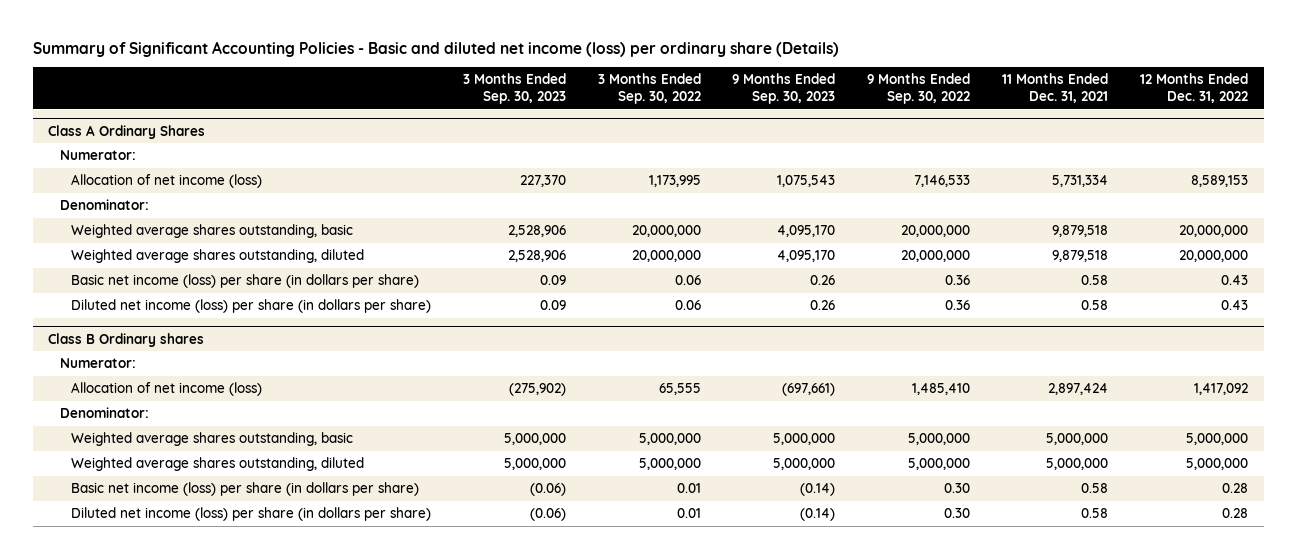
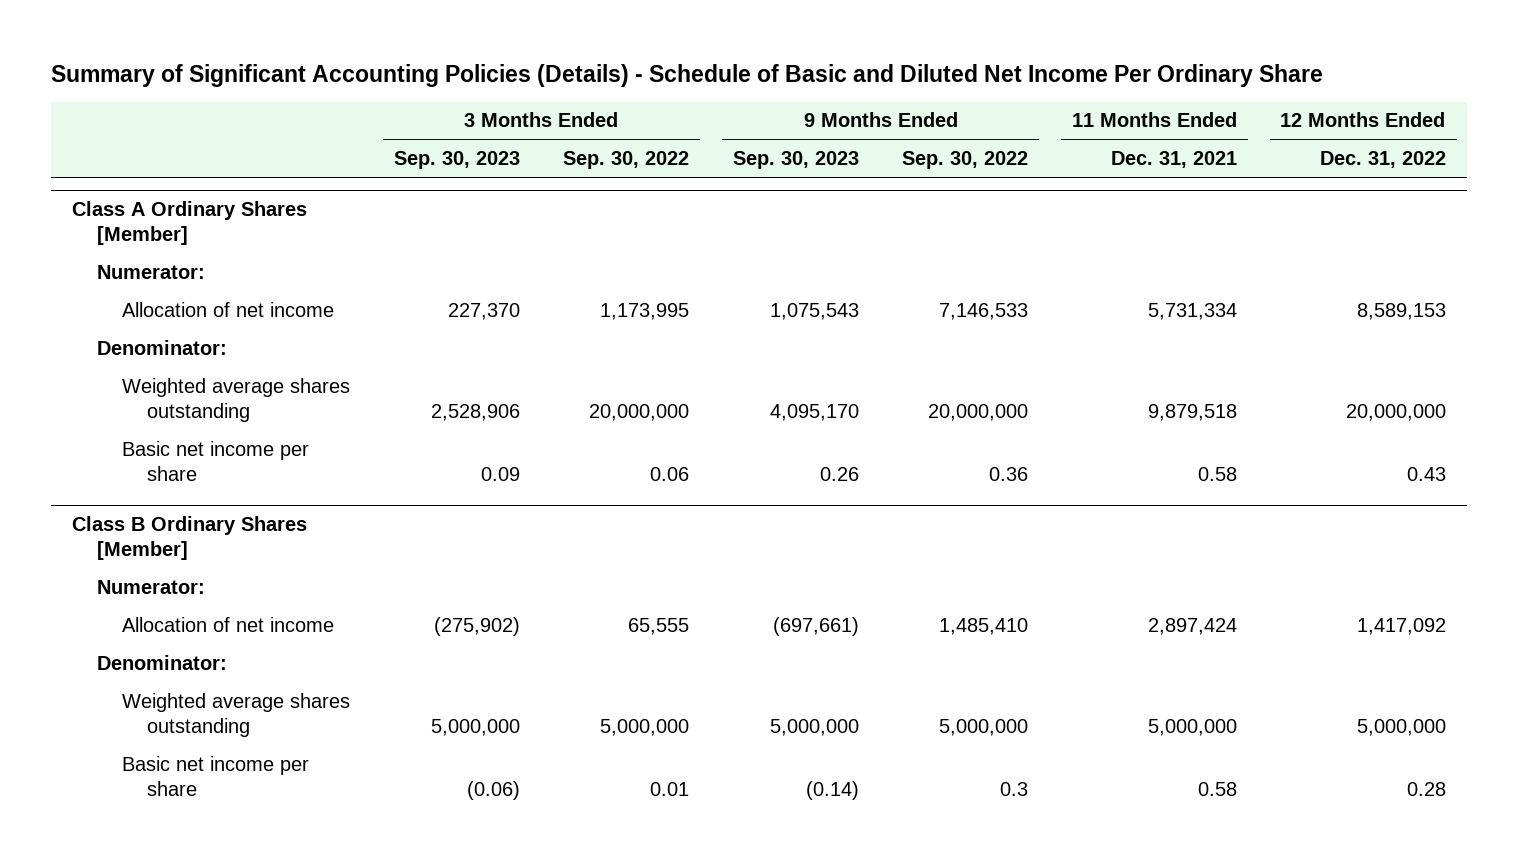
[32,40,839,57] Summary of Significant Accounting Policies - Basic and diluted net income (loss) per ordinary share (Details) -> [50,63,1323,87] Summary of Significant Accounting Policies (Details) - Schedule of Basic and Diluted Net Income Per Ordinary Share
[48,124,206,139] Class A Ordinary Shares -> [72,201,308,246] Class A Ordinary Shares [Member]
[70,174,262,189] Allocation of net income (loss) -> [122,301,335,317] Allocation of net income
[70,224,353,239] Weighted average shares outstanding, basic -> none
[70,299,431,314] Diluted net income (loss) per share (in dollars per share) -> none
[70,249,364,264] Weighted average shares outstanding, diluted -> [122,377,351,422] Weighted average shares outstanding
[70,274,419,289] Basic net income (loss) per share (in dollars per share) -> [122,440,310,481] Basic net income per share
[48,332,205,347] Class B Ordinary shares -> [72,516,308,561] Class B Ordinary Shares [Member]
[70,382,262,397] Allocation of net income (loss) -> [122,616,335,632] Allocation of net income
[70,432,353,447] Weighted average shares outstanding, basic -> none
[70,507,431,522] Diluted net income (loss) per share (in dollars per share) -> none
[70,457,364,472] Weighted average shares outstanding, diluted -> [122,692,351,737] Weighted average shares outstanding
[70,482,419,497] Basic net income (loss) per share (in dollars per share) -> [122,755,310,796] Basic net income per share
[944,483,971,494] 0.30 -> [1000,781,1029,796] 0.3

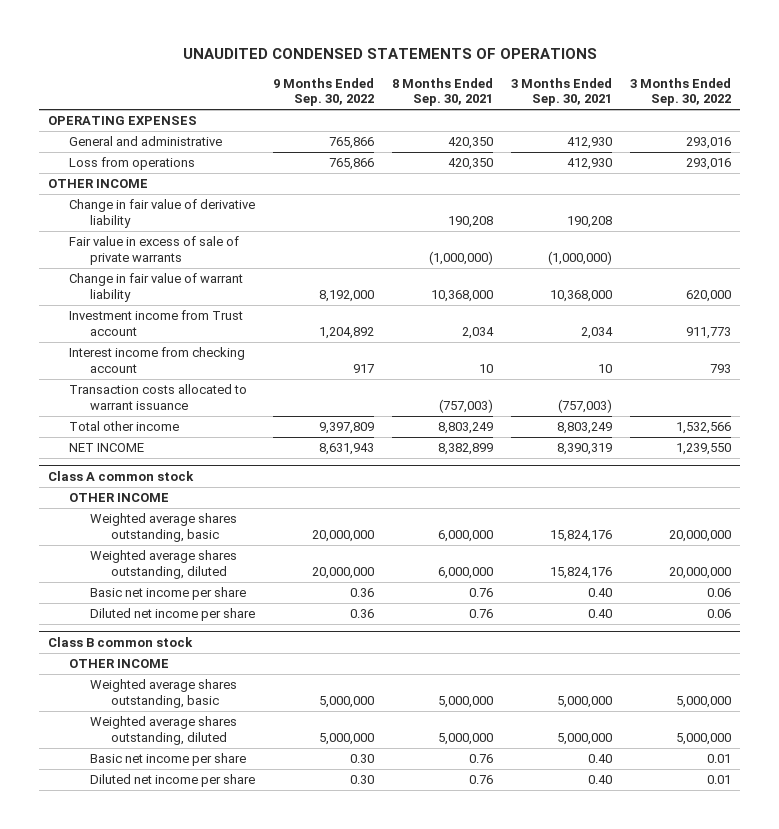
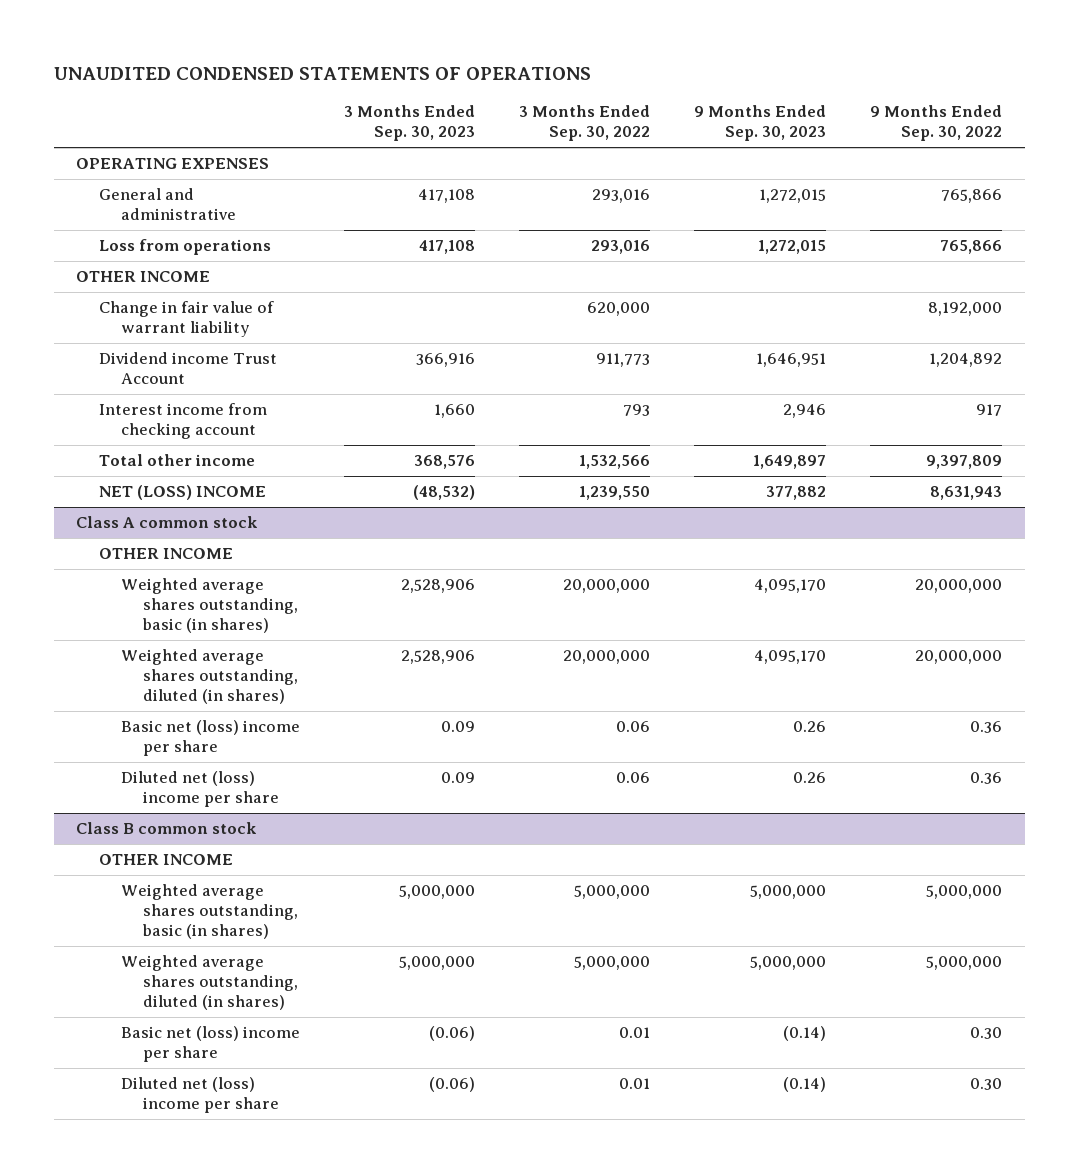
[392,77,494,107] 8 Months Ended Sep. 30, 2021 -> none
[511,77,613,107] 3 Months Ended Sep. 30, 2021 -> none
none -> [343,105,475,142] 3 Months Ended Sep. 30, 2023
none -> [694,105,827,142] 9 Months Ended Sep. 30, 2023
[68,199,255,228] Change in fair value of derivative liability -> none
[68,236,239,265] Fair value in excess of sale of private warrants -> none
[68,310,243,336] Investment income from Trust account -> [98,352,277,385] Dividend income Trust Account
[68,384,247,410] Transaction costs allocated to warrant issuance -> none
[68,443,144,453] NET INCOME -> [98,485,266,501] NET (LOSS) INCOME
[89,513,237,542] Weighted average shares outstanding, basic -> [120,578,299,634] Weighted average shares outstanding, basic (in shares)
[89,550,237,579] Weighted average shares outstanding, diluted -> [120,649,299,705] Weighted average shares outstanding, diluted (in shares)
[89,587,246,601] Basic net income per share -> [120,720,300,757] Basic net (loss) income per share
[89,608,255,622] Diluted net income per share -> [120,771,280,808] Diluted net (loss) income per share
[89,679,237,708] Weighted average shares outstanding, basic -> [120,884,299,940] Weighted average shares outstanding, basic (in shares)
[89,716,237,745] Weighted average shares outstanding, diluted -> [120,955,299,1011] Weighted average shares outstanding, diluted (in shares)
[89,753,246,767] Basic net income per share -> [120,1026,300,1063] Basic net (loss) income per share
[89,774,255,788] Diluted net income per share -> [120,1077,280,1114] Diluted net (loss) income per share

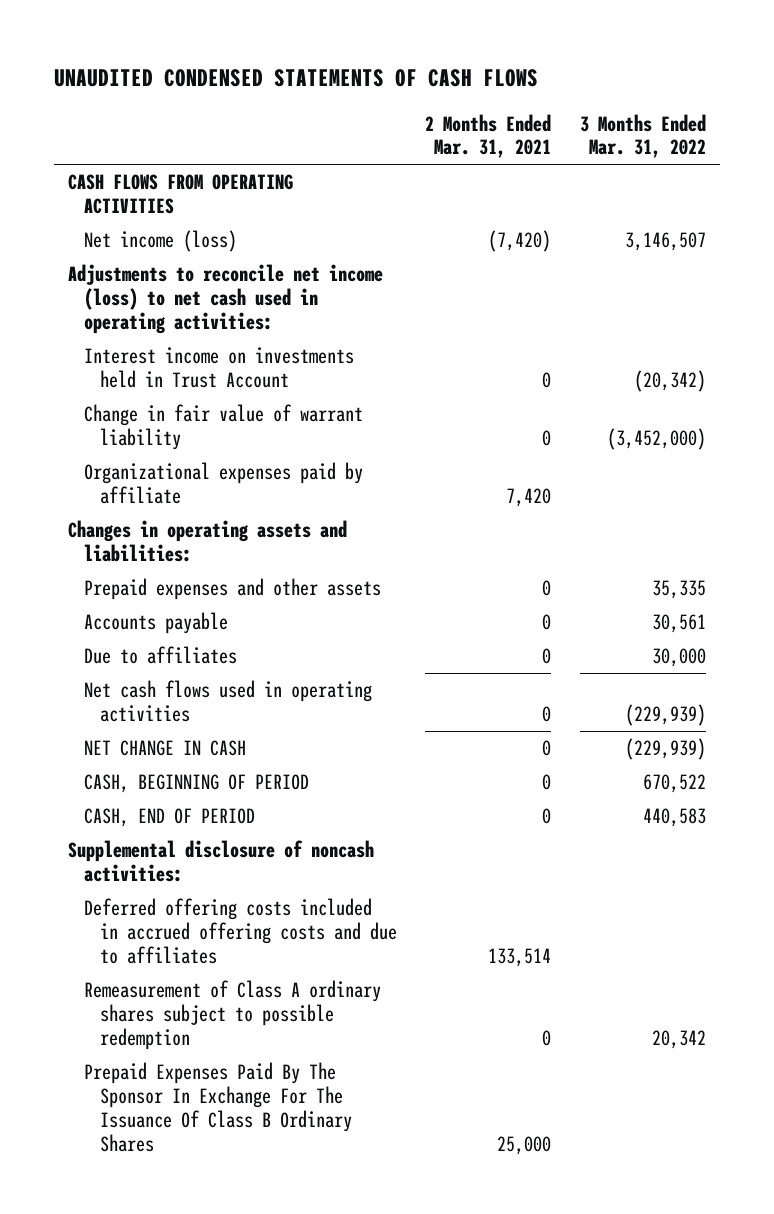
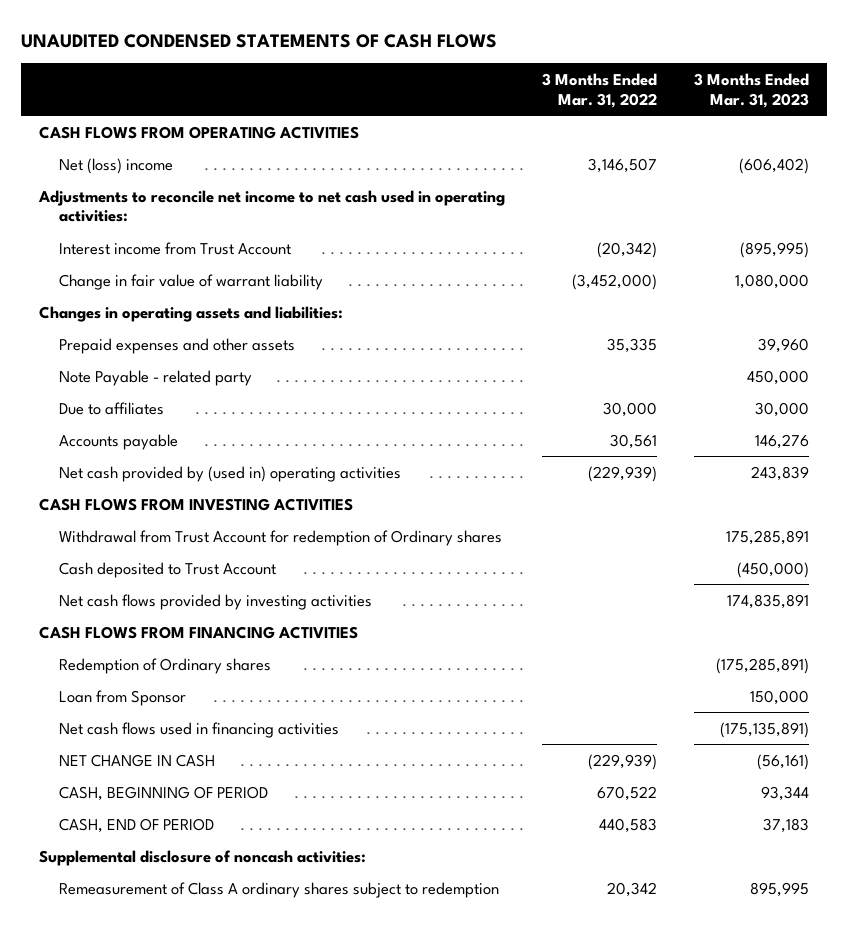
[425,113,552,159] 2 Months Ended Mar. 31, 2021 -> none
none -> [693,73,809,108] 3 Months Ended Mar. 31, 2023
[83,230,237,253] Net income (loss) -> [59,157,174,174] Net (loss) income
[67,264,383,334] Adjustments to reconcile net income (loss) to net cash used in operating activities: -> [38,189,506,223] Adjustments to reconcile net income to net cash used in operating activities:
[83,347,354,389] Interest income on investments held in Trust Account -> [59,241,292,255] Interest income from Trust Account
[83,462,363,505] Organizational expenses paid by affiliate -> none
none -> [59,369,253,386] Note Payable - related party
[83,612,228,635] Accounts payable -> [59,433,179,450] Accounts payable
[83,680,372,723] Net cash flows used in operating activities -> [59,465,402,482] Net cash provided by (used in) operating activities
none -> [39,497,354,511] CASH FLOWS FROM INVESTING ACTIVITIES
none -> [59,529,503,546] Withdrawal from Trust Account for redemption of Ordinary shares
none -> [59,561,277,578] Cash deposited to Trust Account
none -> [59,593,373,610] Net cash flows provided by investing activities
none -> [39,625,359,639] CASH FLOWS FROM FINANCING ACTIVITIES
none -> [59,657,272,674] Redemption of Ordinary shares
none -> [59,689,187,706] Loan from Sponsor
none -> [59,721,340,738] Net cash flows used in financing activities
[83,898,397,964] Deferred offering costs included in accrued offering costs and due to affiliates -> none
[83,1062,352,1152] Prepaid Expenses Paid By The Sponsor In Exchange For The Issuance Of Class B Ordinary Shares -> none
[83,980,381,1050] Remeasurement of Class A ordinary shares subject to possible redemption -> [59,881,500,898] Remeasurement of Class A ordinary shares subject to redemption

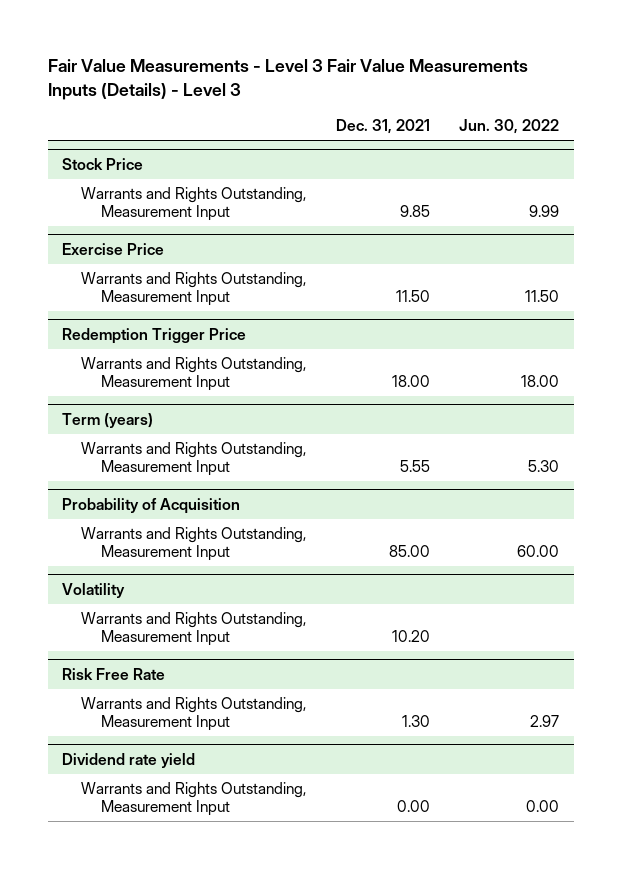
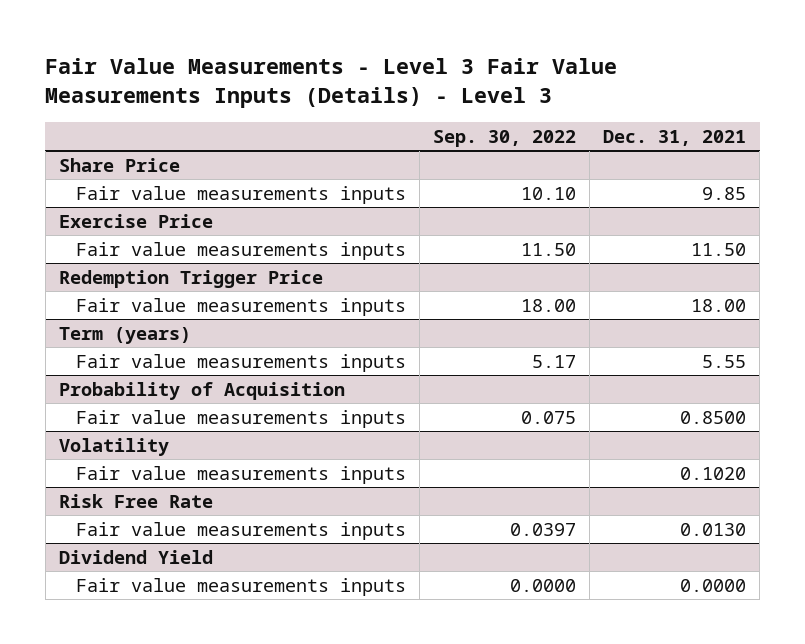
[459,119,560,135] Jun. 30, 2022 -> none
none -> [432,129,576,147] Sep. 30, 2022
[62,158,144,171] Stock Price -> [58,157,180,172] Share Price
[81,187,307,222] Warrants and Rights Outstanding, Measurement Input -> [75,185,406,204] Fair value measurements inputs
[81,272,307,307] Warrants and Rights Outstanding, Measurement Input -> [75,241,406,260] Fair value measurements inputs
[81,357,307,392] Warrants and Rights Outstanding, Measurement Input -> [75,297,406,316] Fair value measurements inputs
[81,442,307,477] Warrants and Rights Outstanding, Measurement Input -> [75,353,406,372] Fair value measurements inputs
[81,527,307,562] Warrants and Rights Outstanding, Measurement Input -> [75,409,406,428] Fair value measurements inputs
[388,545,430,558] 85.00 -> [680,410,747,424] 0.8500
[81,612,307,647] Warrants and Rights Outstanding, Measurement Input -> [75,465,406,484] Fair value measurements inputs
[391,630,430,643] 10.20 -> [680,466,747,480] 0.1020
[81,697,307,732] Warrants and Rights Outstanding, Measurement Input -> [75,521,406,540] Fair value measurements inputs
[401,715,430,728] 1.30 -> [680,522,747,536] 0.0130
[62,753,196,769] Dividend rate yield -> [58,549,213,564] Dividend Yield
[81,782,307,817] Warrants and Rights Outstanding, Measurement Input -> [75,577,406,596] Fair value measurements inputs
[396,800,430,813] 0.00 -> [680,578,747,592] 0.0000

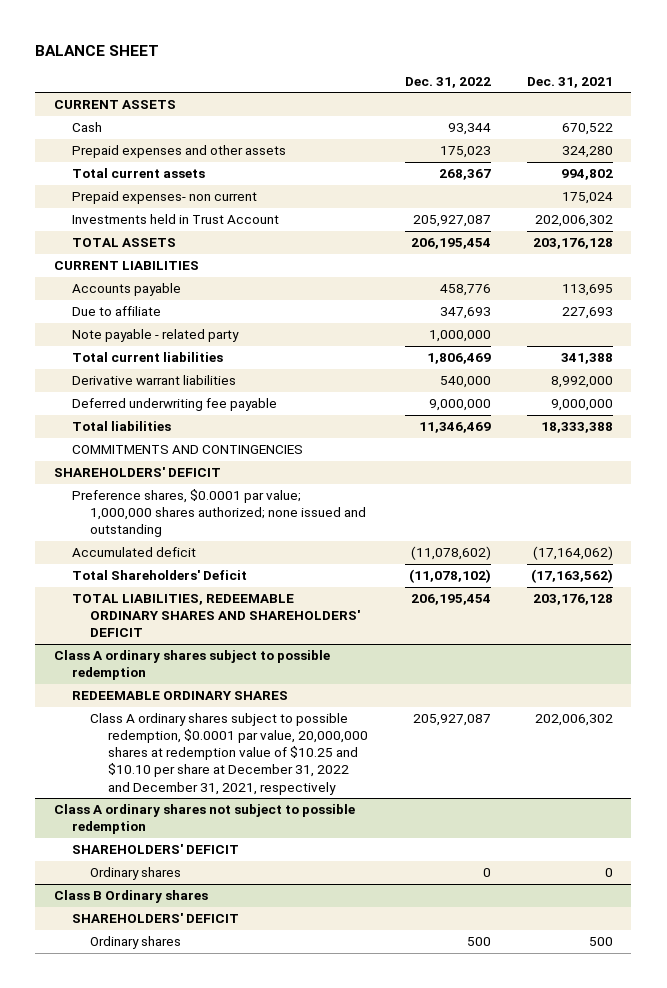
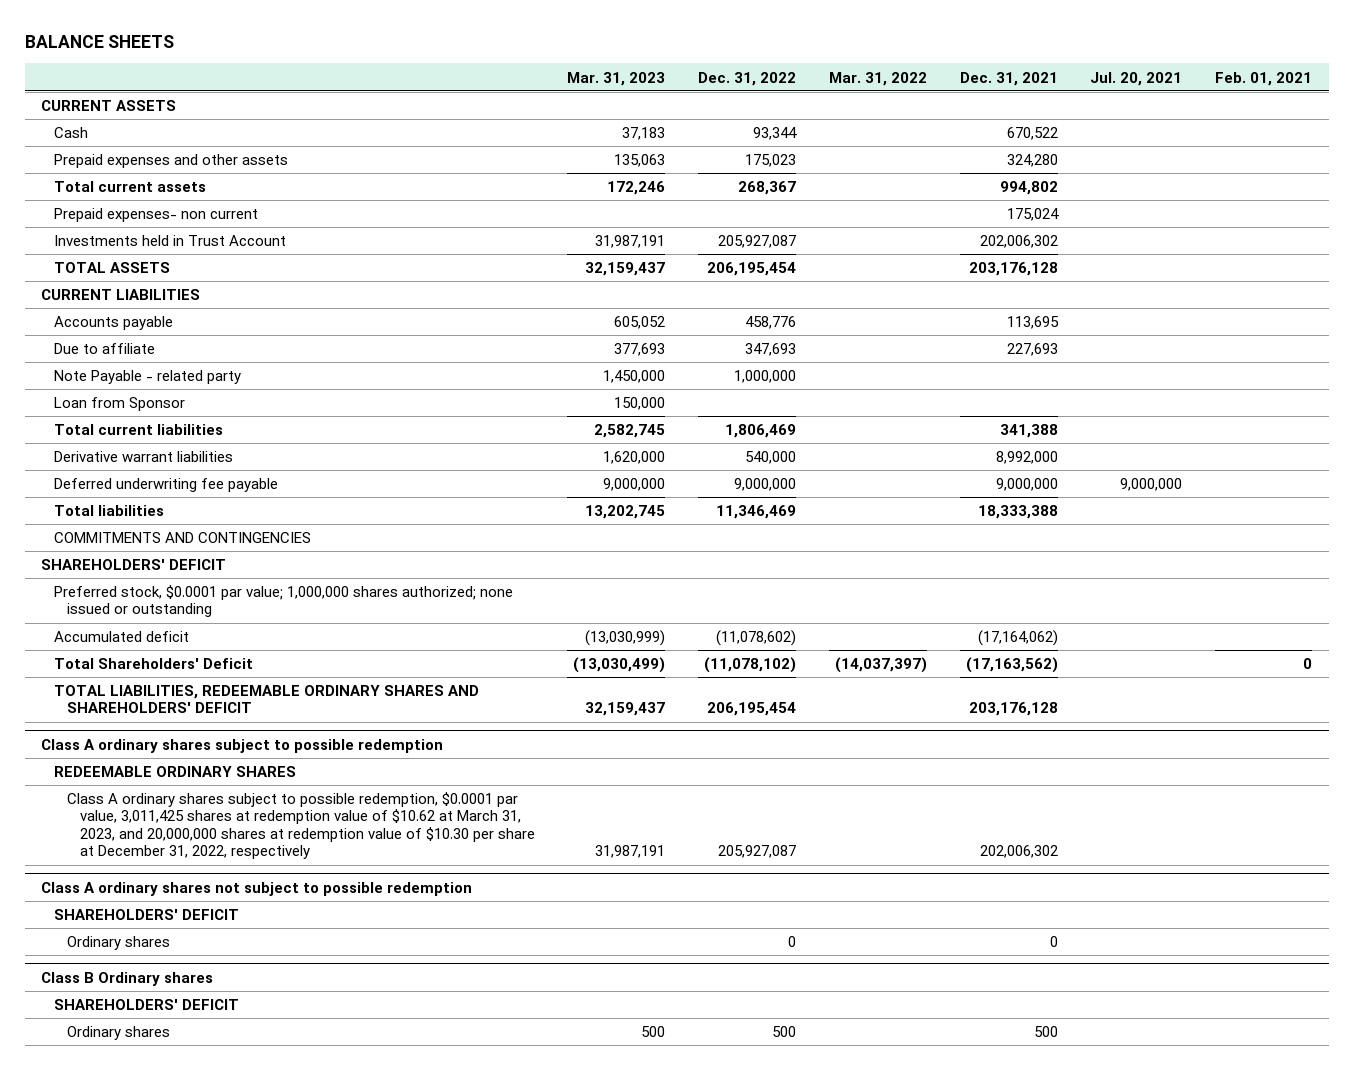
[35,45,160,57] BALANCE SHEET -> [25,35,175,49] BALANCE SHEETS
none -> [567,71,666,86] Mar. 31, 2023
none -> [828,71,927,86] Mar. 31, 2022
none -> [1090,71,1183,86] Jul. 20, 2021
none -> [1215,71,1313,86] Feb. 01, 2021
[71,329,239,343] Note payable - related party -> [54,370,242,385] Note Payable - related party
none -> [54,397,186,412] Loan from Sponsor
[71,489,366,538] Preference shares, $0.0001 par value; 1,000,000 shares authorized; none issued and outstanding -> [54,585,514,618] Preferred stock, $0.0001 par value; 1,000,000 shares authorized; none issued or outstanding
[89,713,369,795] Class A ordinary shares subject to possible redemption, $0.0001 par value, 20,000,000 shares at redemption value of $10.25 and $10.10 per share at December 31, 2022 and December 31, 2021, respectively -> [66,792,535,860] Class A ordinary shares subject to possible redemption, $0.0001 par value, 3,011,425 shares at redemption value of $10.62 at March 31, 2023, and 20,000,000 shares at redemption value of $10.30 per share at December 31, 2022, respectively

